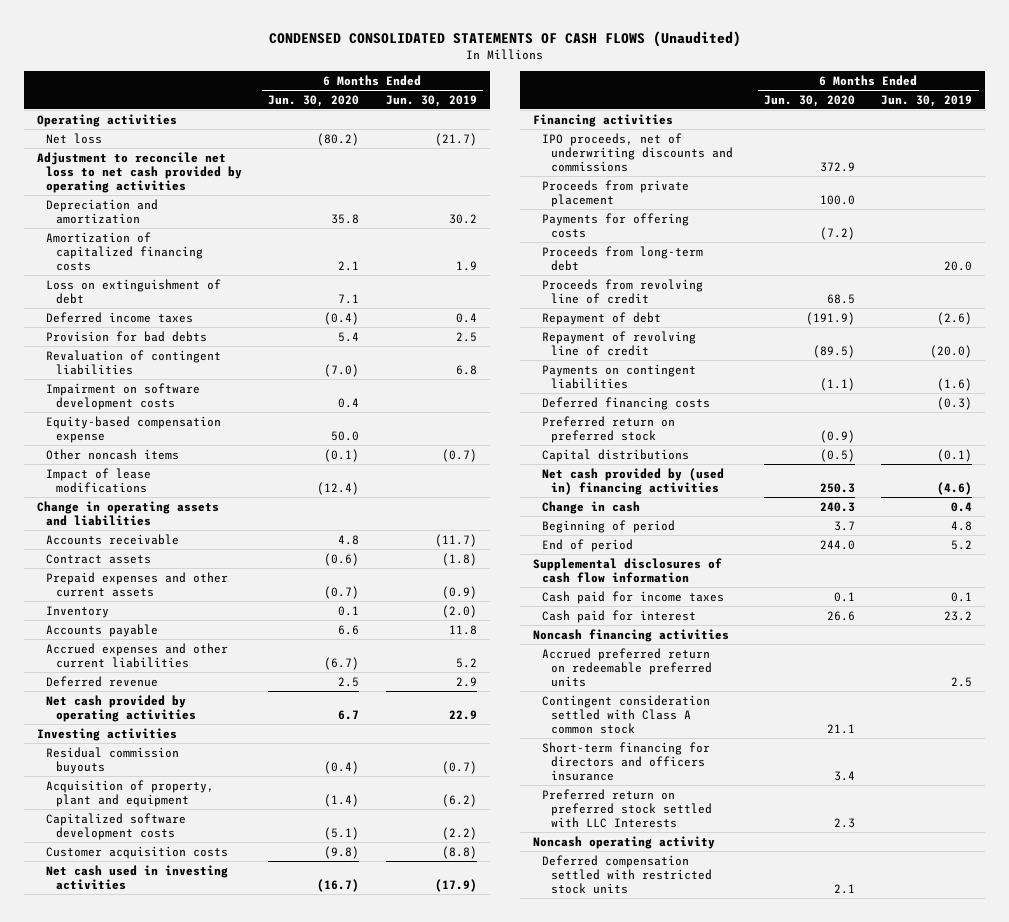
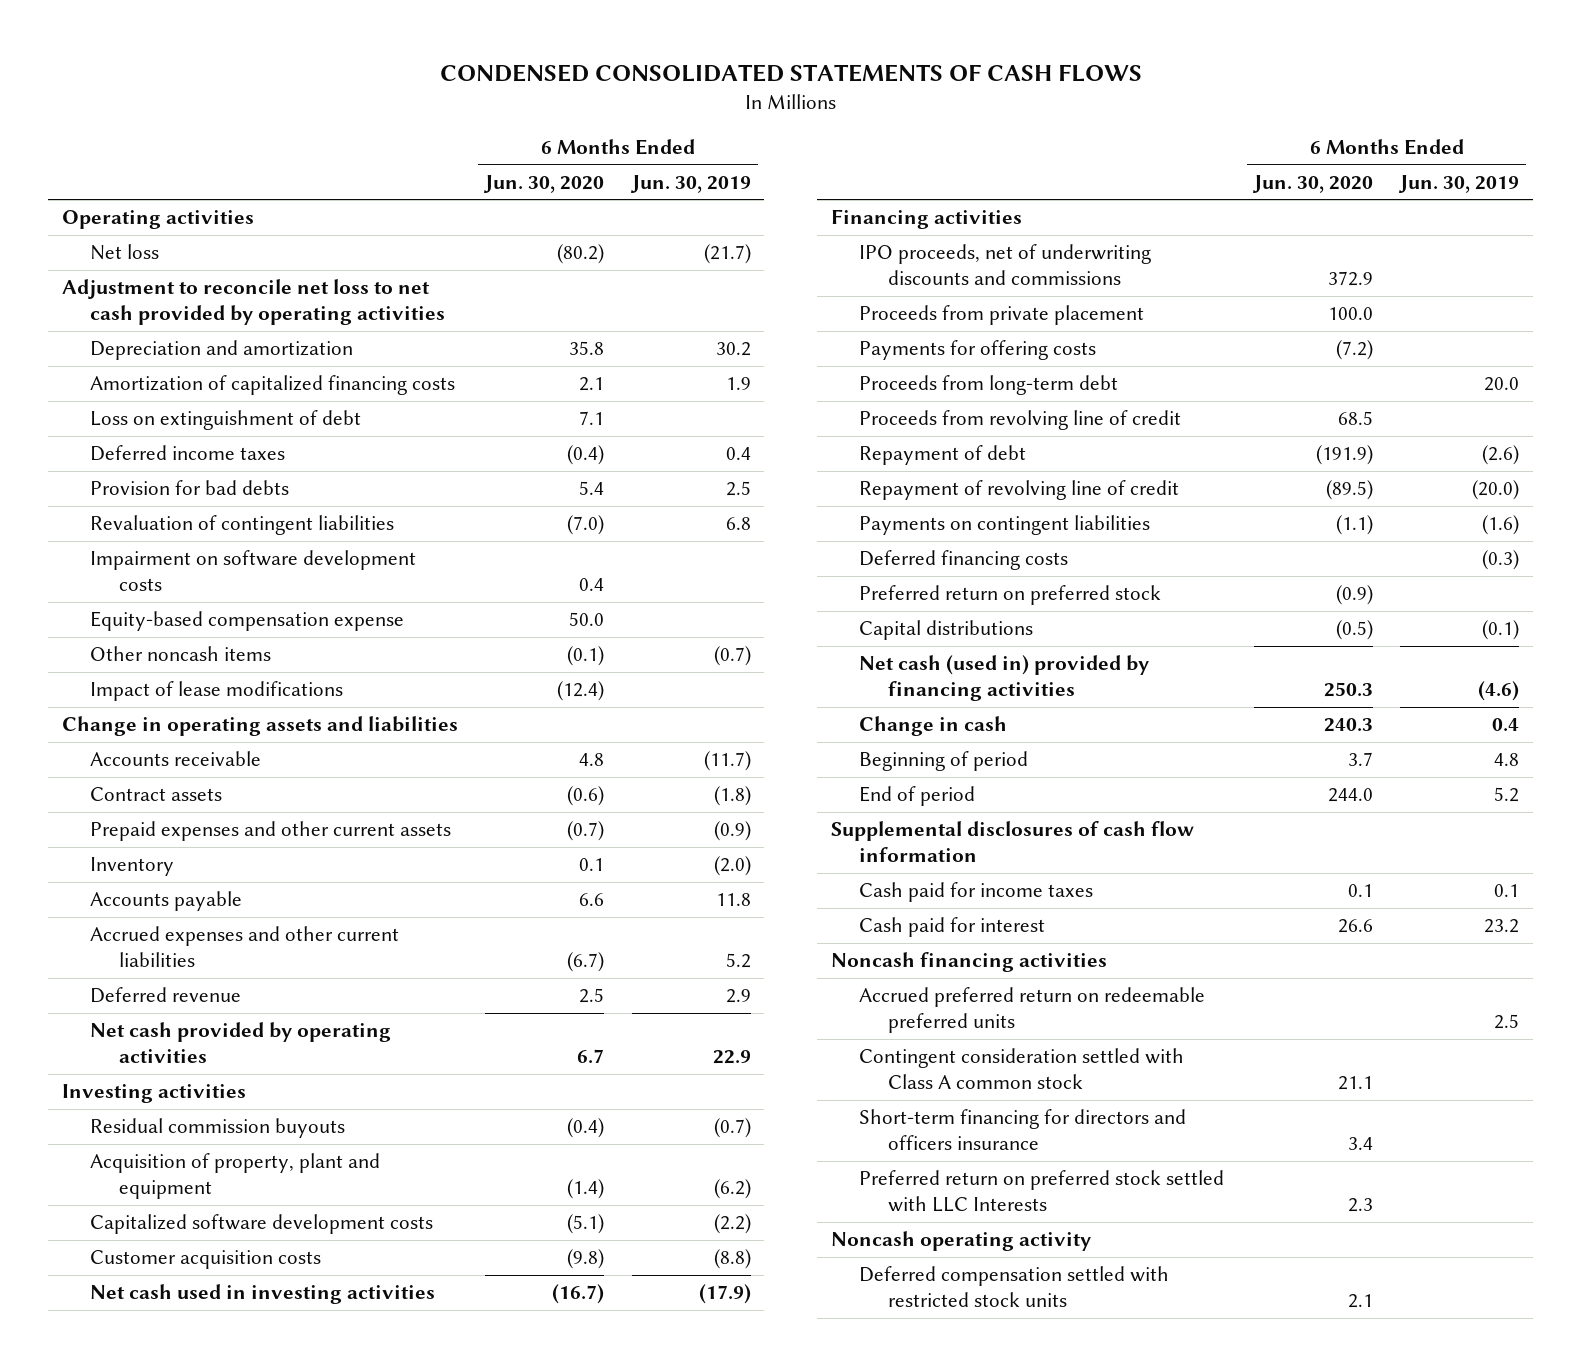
[268,30,741,47] CONDENSED CONSOLIDATED STATEMENTS OF CASH FLOWS (Unaudited) -> [439,63,1142,82] CONDENSED CONSOLIDATED STATEMENTS OF CASH FLOWS
[542,467,725,495] Net cash provided by (used in) financing activities -> [859,655,1150,702] Net cash (used in) provided by financing activities

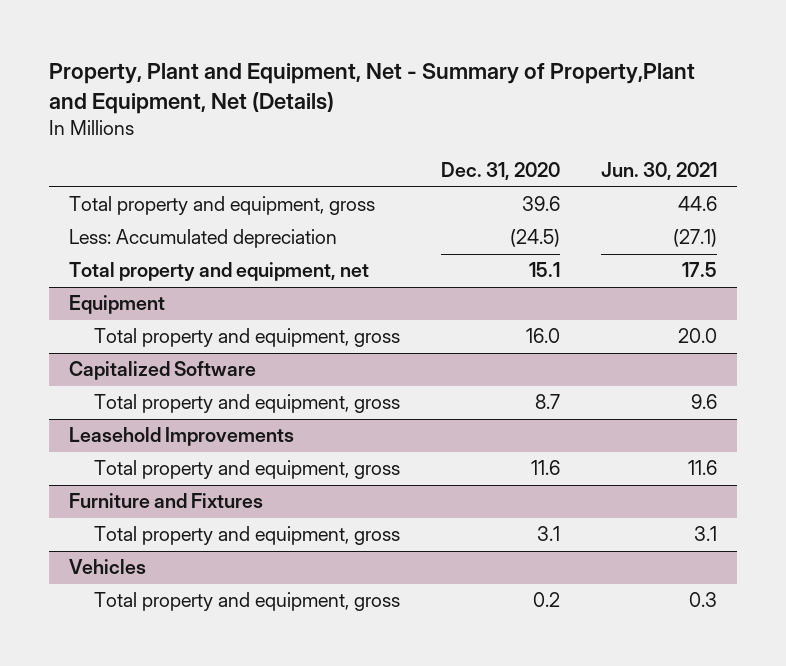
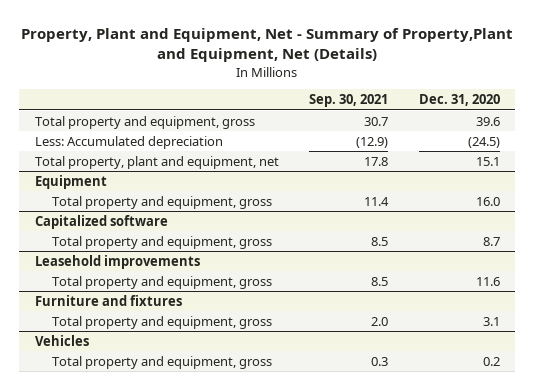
[600,162,717,181] Jun. 30, 2021 -> none
none -> [309,94,389,108] Sep. 30, 2021
[69,262,370,282] Total property and equipment, net -> [34,155,279,169] Total property, plant and equipment, net
[69,361,257,381] Capitalized Software -> [34,214,168,229] Capitalized software
[69,427,295,447] Leasehold Improvements -> [34,254,200,269] Leasehold improvements
[69,493,264,509] Furniture and Fixtures -> [34,294,182,306] Furniture and fixtures

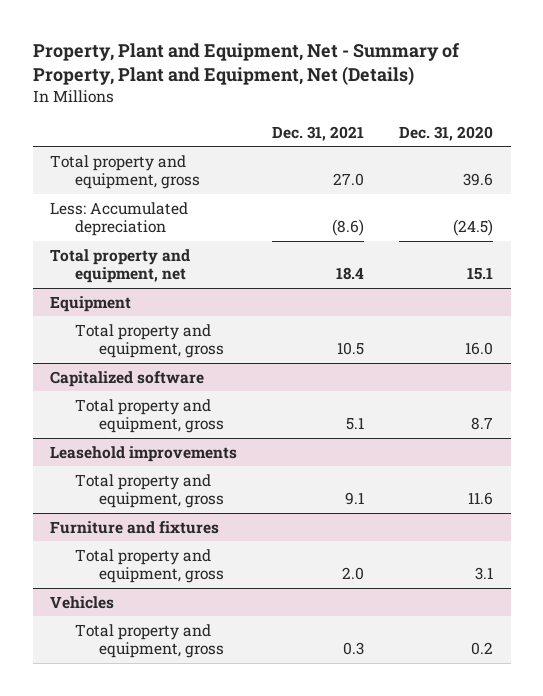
[21,28,514,63] Property, Plant and Equipment, Net - Summary of Property,Plant and Equipment, Net (Details) -> [32,42,460,86] Property, Plant and Equipment, Net - Summary of Property, Plant and Equipment, Net (Details)
[309,94,389,108] Sep. 30, 2021 -> none
none -> [272,125,365,141] Dec. 31, 2021
[34,155,279,169] Total property, plant and equipment, net -> [50,248,191,284] Total property and equipment, net

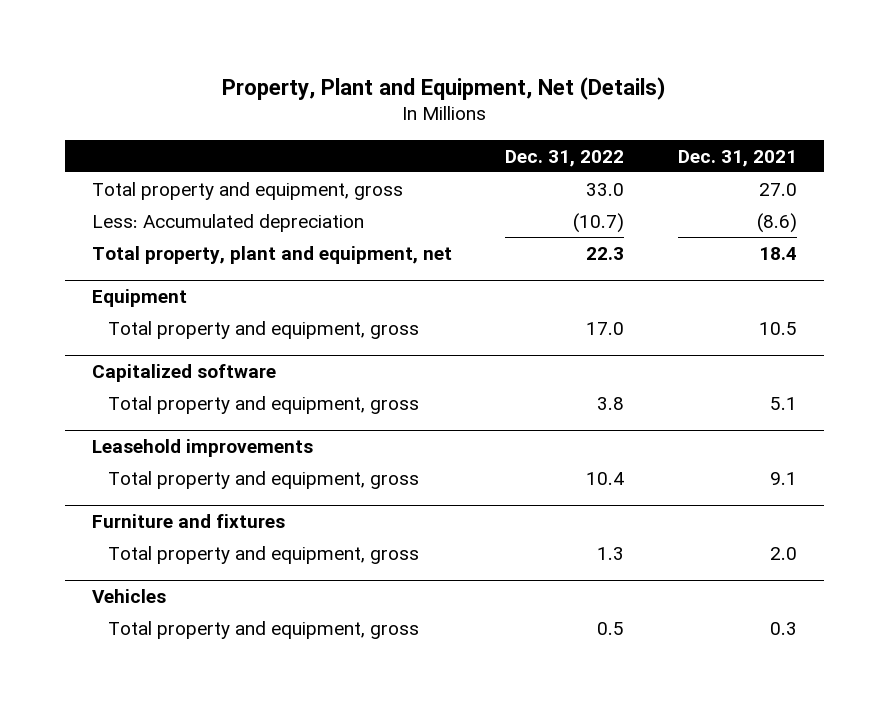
[32,42,460,86] Property, Plant and Equipment, Net - Summary of Property, Plant and Equipment, Net (Details) -> [222,76,667,100] Property, Plant and Equipment, Net (Details)
[399,125,494,141] Dec. 31, 2020 -> none
none -> [505,149,625,167] Dec. 31, 2022
[50,248,191,284] Total property and equipment, net -> [91,245,452,264] Total property, plant and equipment, net

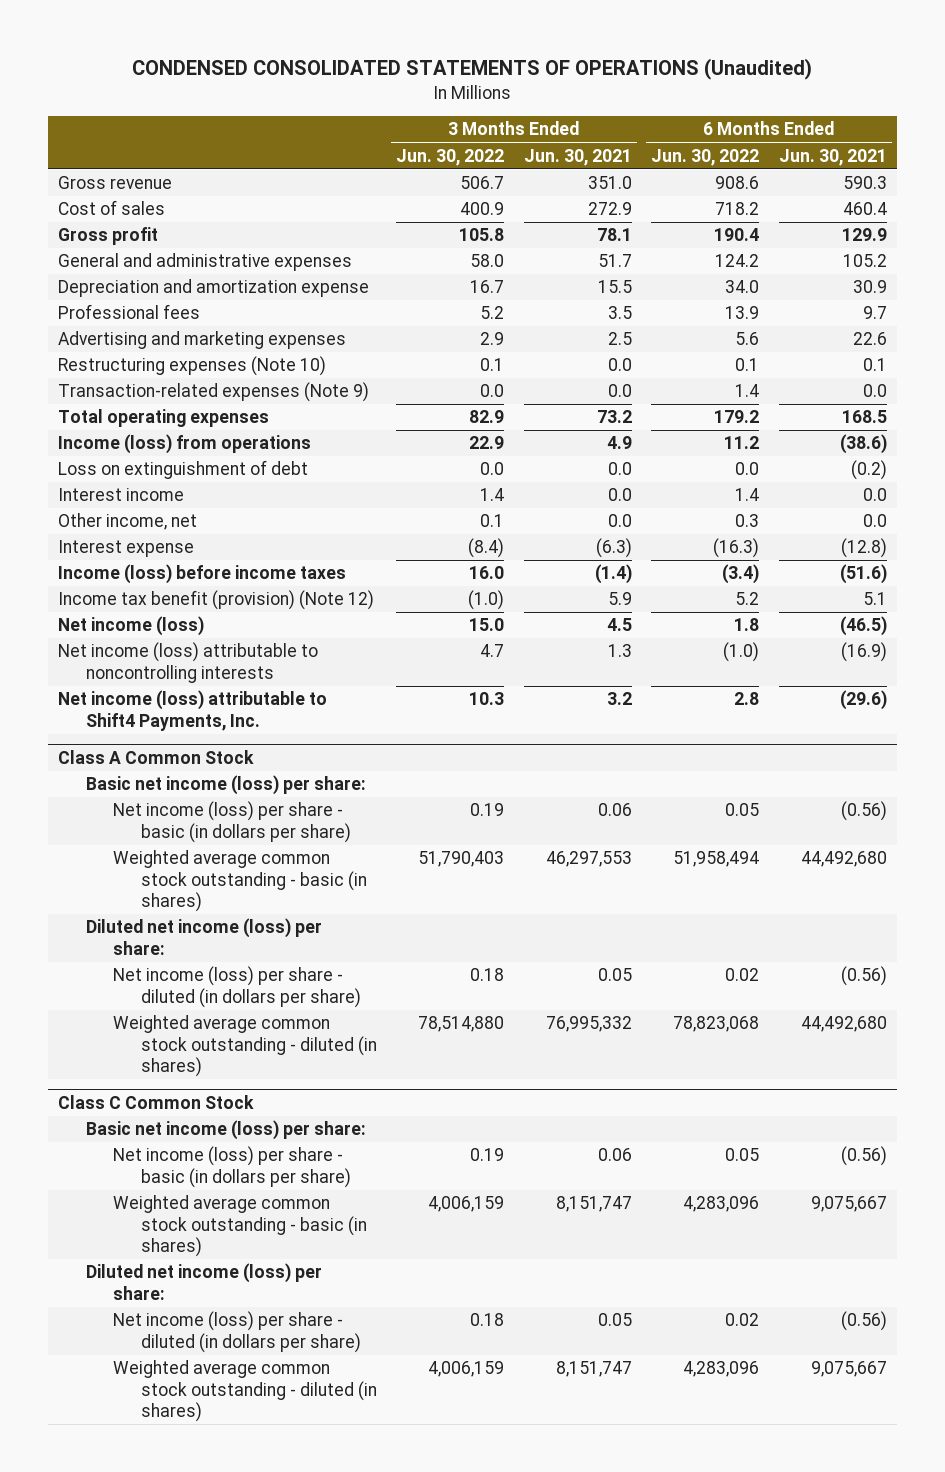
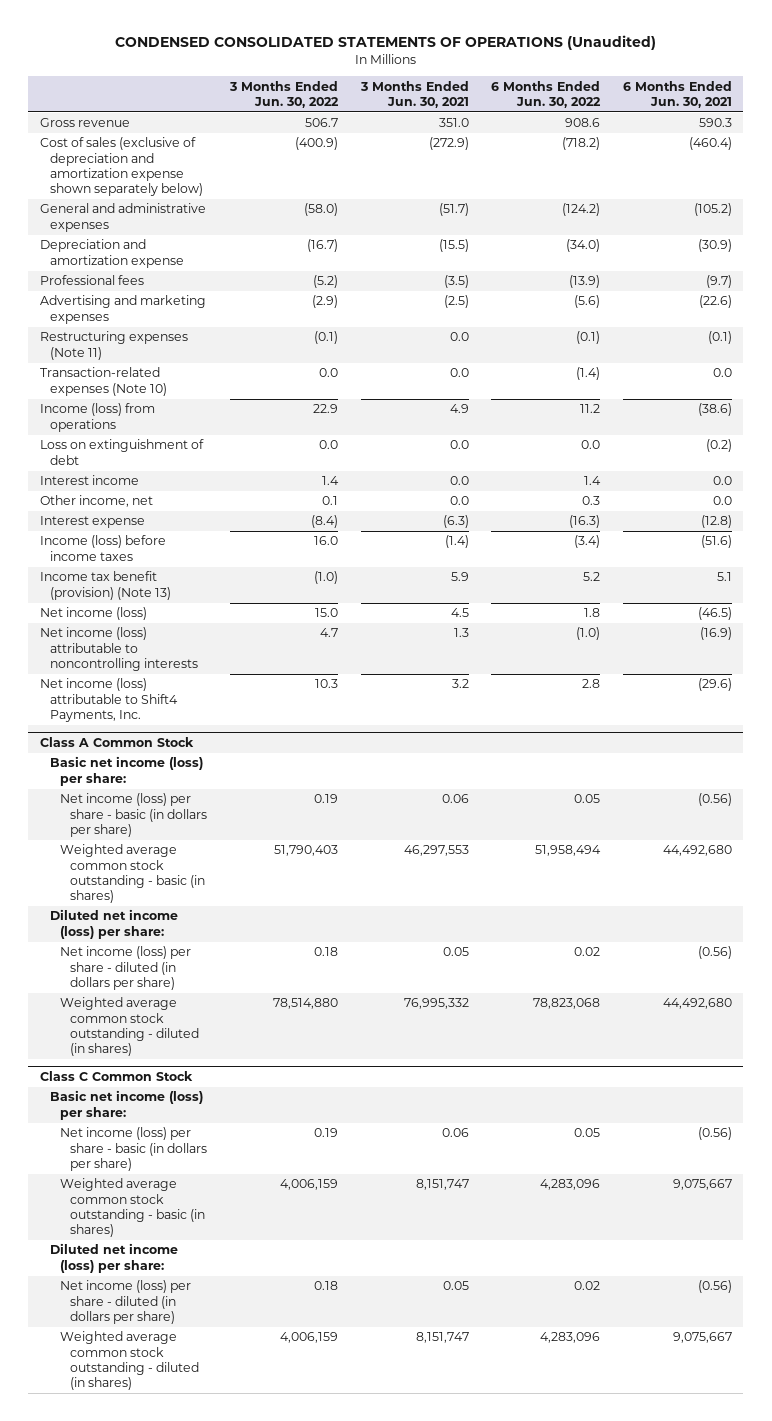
[58,200,166,216] Cost of sales -> none
[58,227,159,246] Gross profit -> none
[58,409,270,428] Total operating expenses -> none
none -> [39,137,203,197] Cost of sales (exclusive of depreciation and amortization expense shown separately below)
[470,254,505,268] 58.0 -> [304,203,339,217] (58.0)
[597,254,632,268] 51.7 -> [438,203,469,217] (51.7)
[715,254,760,268] 124.2 -> [562,203,601,217] (124.2)
[842,254,887,268] 105.2 -> [694,203,733,217] (105.2)
[470,280,505,294] 16.7 -> [307,239,339,253] (16.7)
[597,280,632,294] 15.5 -> [438,239,469,253] (15.5)
[725,280,760,294] 34.0 -> [566,239,601,253] (34.0)
[852,280,887,294] 30.9 -> [698,239,733,253] (30.9)
[480,306,505,320] 5.2 -> [313,275,339,289] (5.2)
[607,306,632,320] 3.5 -> [443,275,469,289] (3.5)
[725,306,760,320] 13.9 -> [569,275,601,289] (13.9)
[862,306,887,320] 9.7 -> [706,275,733,289] (9.7)
[480,332,505,346] 2.9 -> [312,295,339,309] (2.9)
[607,332,632,346] 2.5 -> [443,295,469,309] (2.5)
[735,332,760,346] 5.6 -> [574,295,601,309] (5.6)
[852,332,887,346] 22.6 -> [699,295,733,309] (22.6)
[58,356,327,377] Restructuring expenses (Note 10) -> [39,331,188,360] Restructuring expenses (Note 11)
[480,358,505,372] 0.1 -> [314,331,339,345] (0.1)
[735,358,760,372] 0.1 -> [576,331,601,345] (0.1)
[862,358,887,372] 0.1 -> [708,331,733,345] (0.1)
[58,382,370,403] Transaction-related expenses (Note 9) -> [39,367,167,396] Transaction-related expenses (Note 10)
[735,384,760,398] 1.4 -> [576,367,601,381] (1.4)
[58,590,375,611] Income tax benefit (provision) (Note 12) -> [39,571,171,600] Income tax benefit (provision) (Note 13)

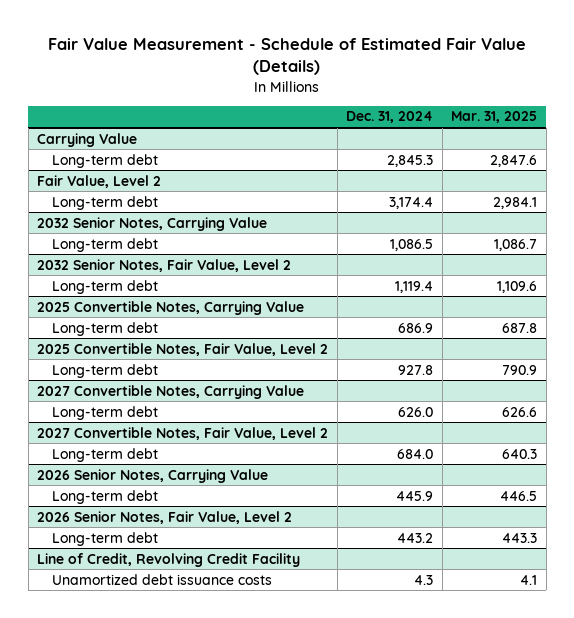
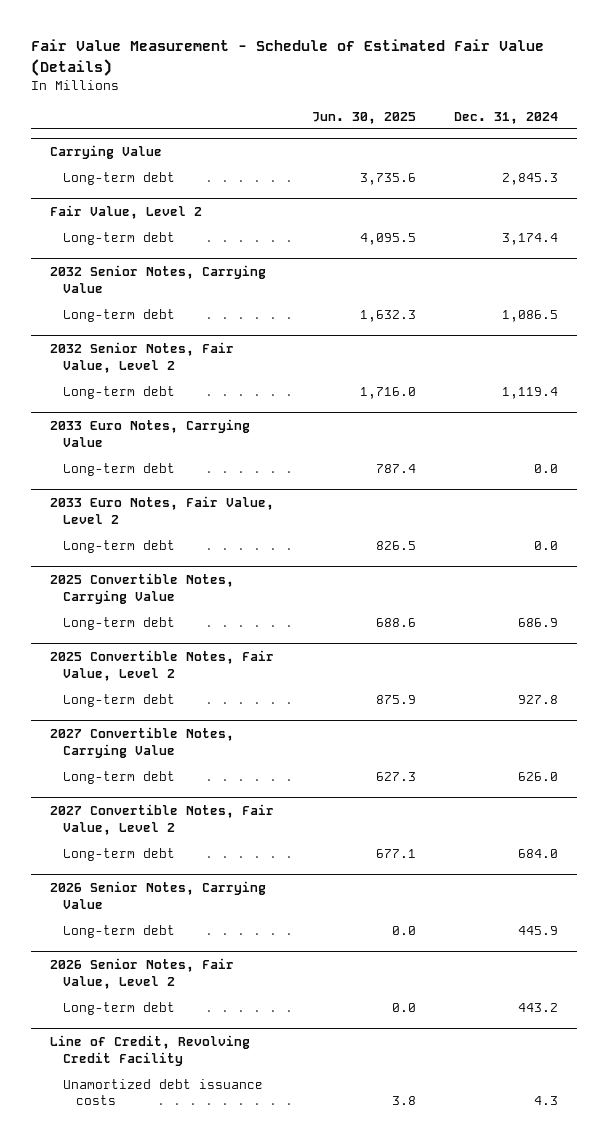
[451,111,538,124] Mar. 31, 2025 -> none
none -> [311,111,416,124] Jun. 30, 2025
none -> [49,419,250,447] 2033 Euro Notes, Carrying Value
none -> [63,462,176,476] Long-term debt
none -> [49,496,274,524] 2033 Euro Notes, Fair Value, Level 2
none -> [63,539,176,553] Long-term debt

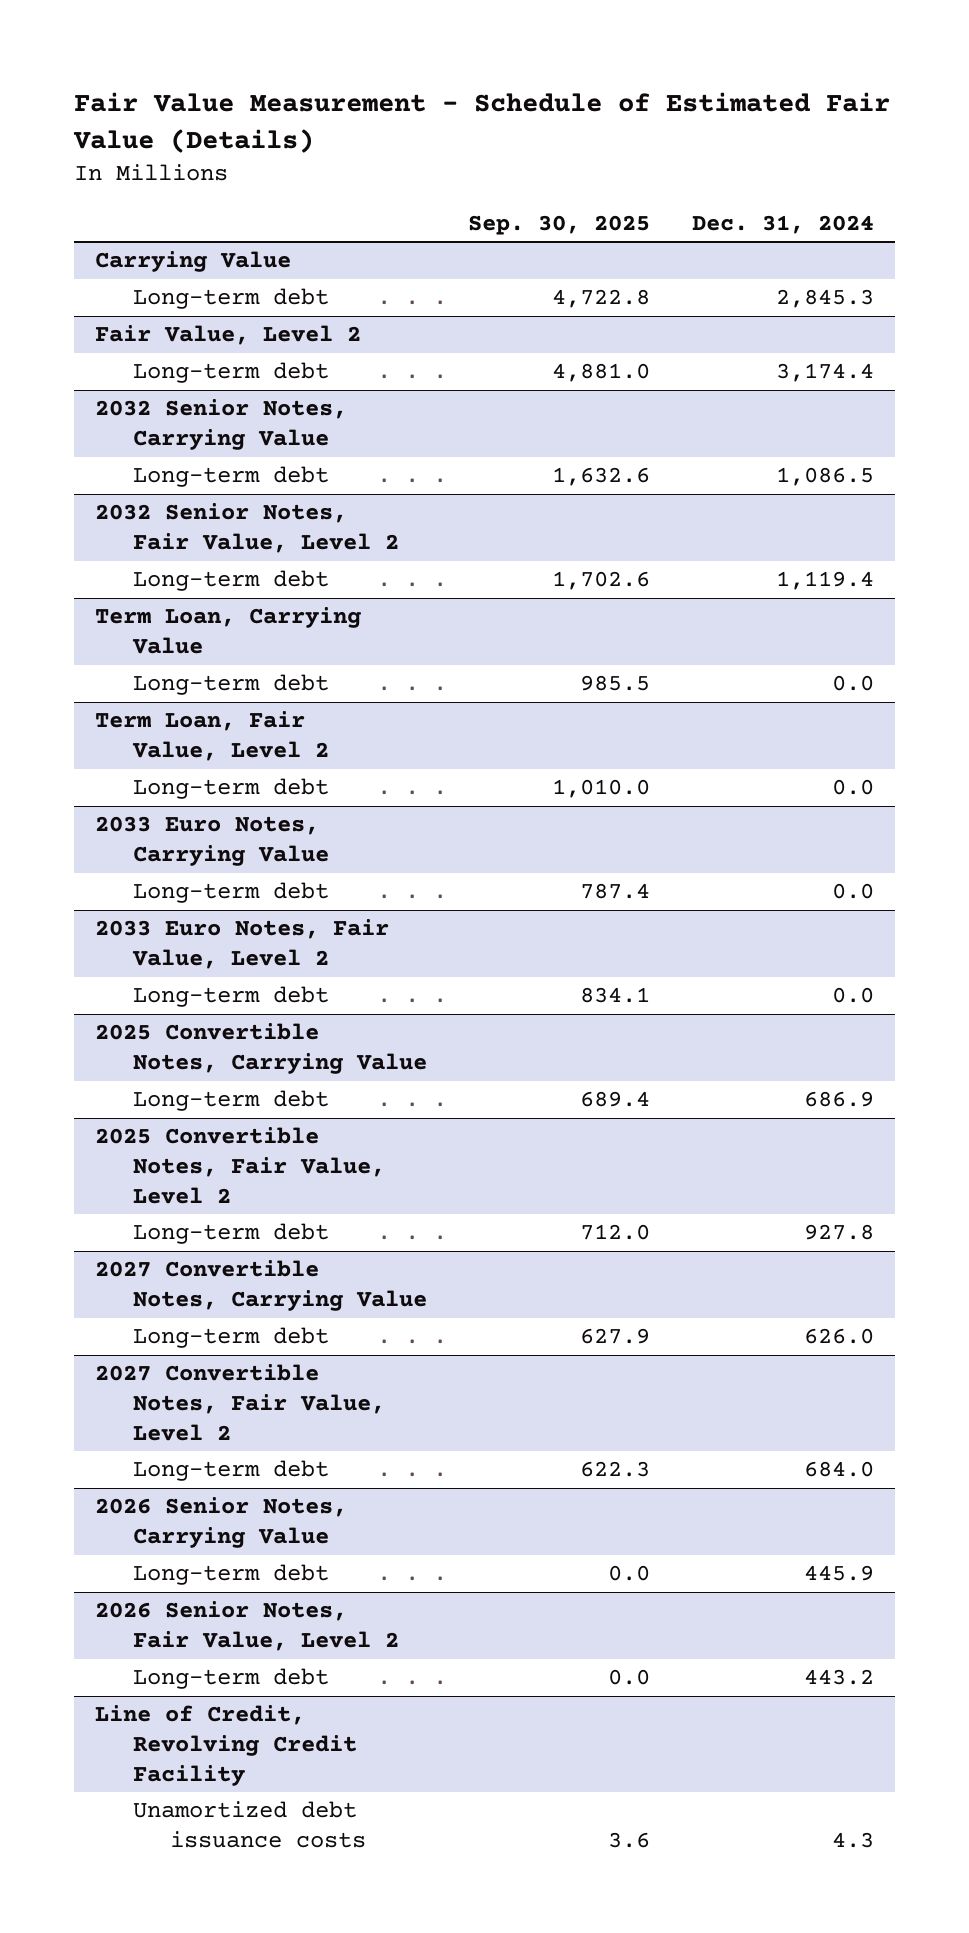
[311,111,416,124] Jun. 30, 2025 -> none
none -> [468,214,651,235] Sep. 30, 2025
none -> [95,607,362,655] Term Loan, Carrying Value
none -> [132,674,329,696] Long-term debt
none -> [95,711,329,762] Term Loan, Fair Value, Level 2
none -> [132,778,329,800] Long-term debt

